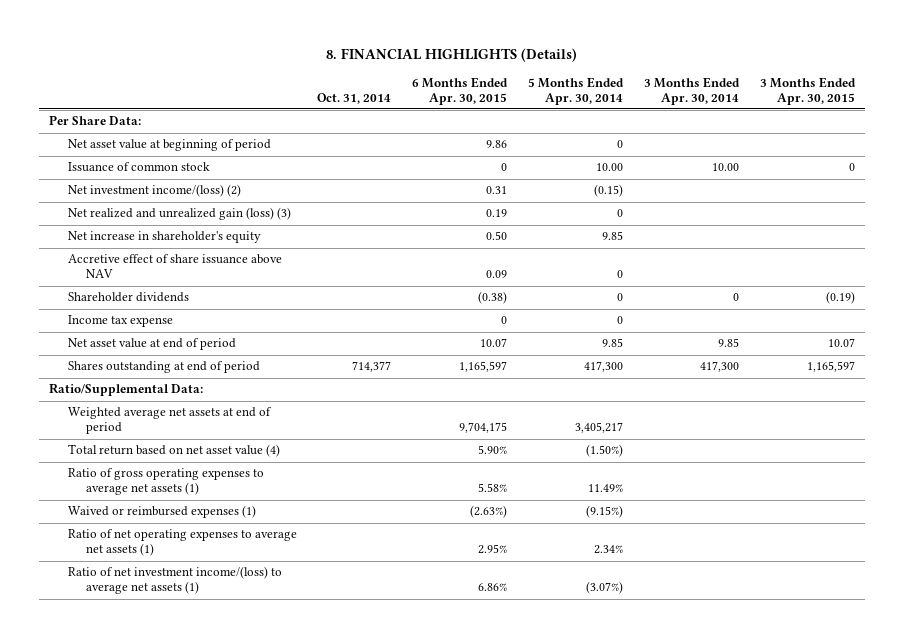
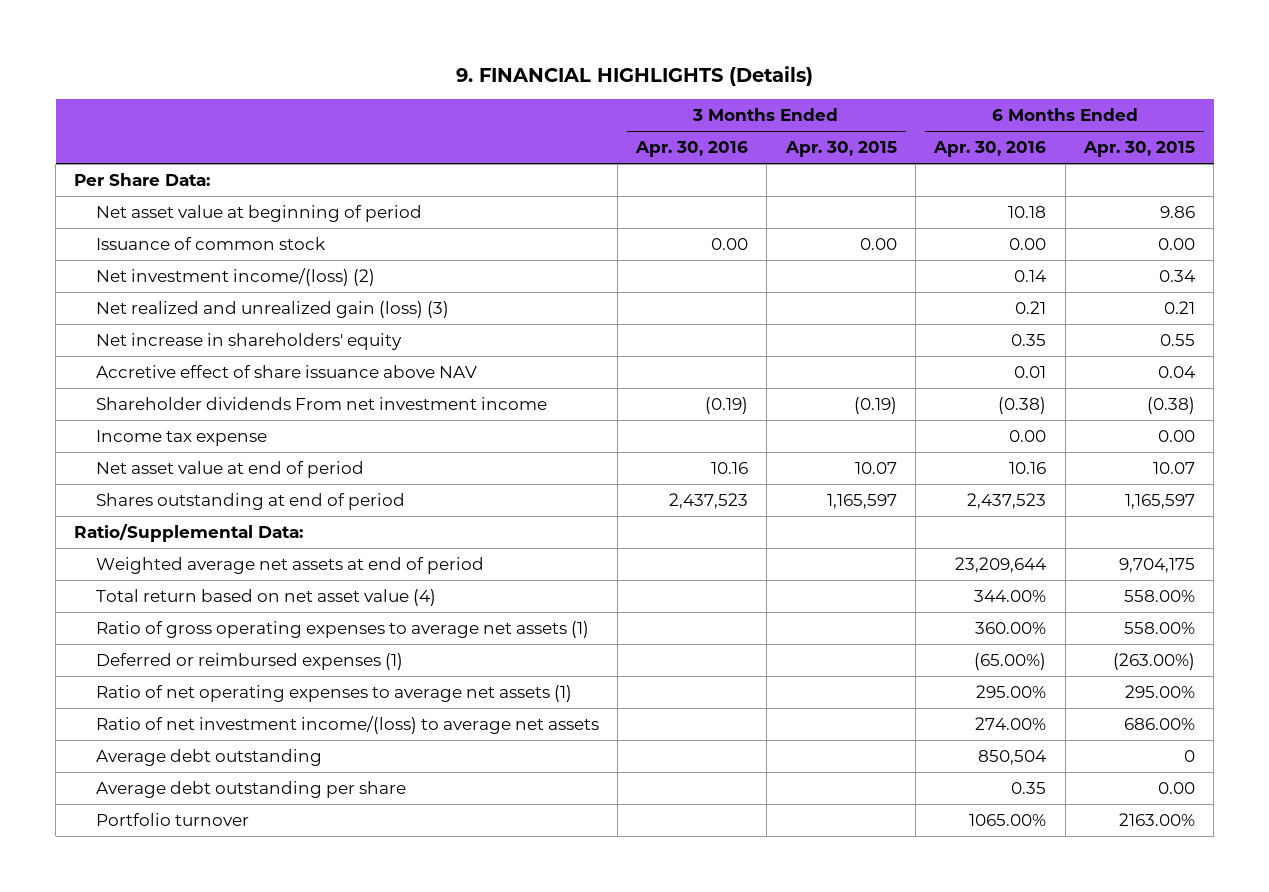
[325,47,577,62] 8. FINANCIAL HIGHLIGHTS (Details) -> [455,66,813,87] 9. FINANCIAL HIGHLIGHTS (Details)
[317,92,392,104] Oct. 31, 2014 -> none
[528,76,625,105] 5 Months Ended Apr. 30, 2014 -> none
[643,76,740,105] 3 Months Ended Apr. 30, 2014 -> none
none -> [635,141,749,158] Apr. 30, 2016
none -> [933,141,1047,158] Apr. 30, 2016
[501,163,508,172] 0 -> [1157,237,1195,250] 0.00
[848,163,855,172] 0 -> [859,237,897,250] 0.00
[486,186,508,195] 0.31 -> [1158,269,1195,282] 0.34
[486,209,508,218] 0.19 -> [1163,300,1195,314] 0.21
[67,231,261,244] Net increase in shareholder's equity -> [95,332,402,350] Net increase in shareholders' equity
[486,231,508,241] 0.50 -> [1159,333,1195,346] 0.55
[486,270,508,279] 0.09 -> [1157,365,1195,378] 0.04
[67,292,189,303] Shareholder dividends -> [95,396,547,410] Shareholder dividends From net investment income
[501,316,508,325] 0 -> [1157,429,1195,442] 0.00
[478,445,508,455] 5.90% -> [1123,589,1195,602] 558.00%
[478,483,508,493] 5.58% -> [1123,621,1195,634] 558.00%
[67,505,256,519] Waived or reimbursed expenses (1) -> [95,652,403,670] Deferred or reimbursed expenses (1)
[470,505,508,519] (2.63%) -> [1112,652,1195,670] (263.00%)
[478,544,508,555] 2.95% -> [1124,684,1195,698] 295.00%
[67,566,282,595] Ratio of net investment income/(loss) to average net assets (1) -> [95,715,599,734] Ratio of net investment income/(loss) to average net assets
[478,583,508,592] 6.86% -> [1123,717,1195,730] 686.00%
none -> [95,748,322,766] Average debt outstanding
none -> [95,780,406,798] Average debt outstanding per share
none -> [95,812,249,826] Portfolio turnover

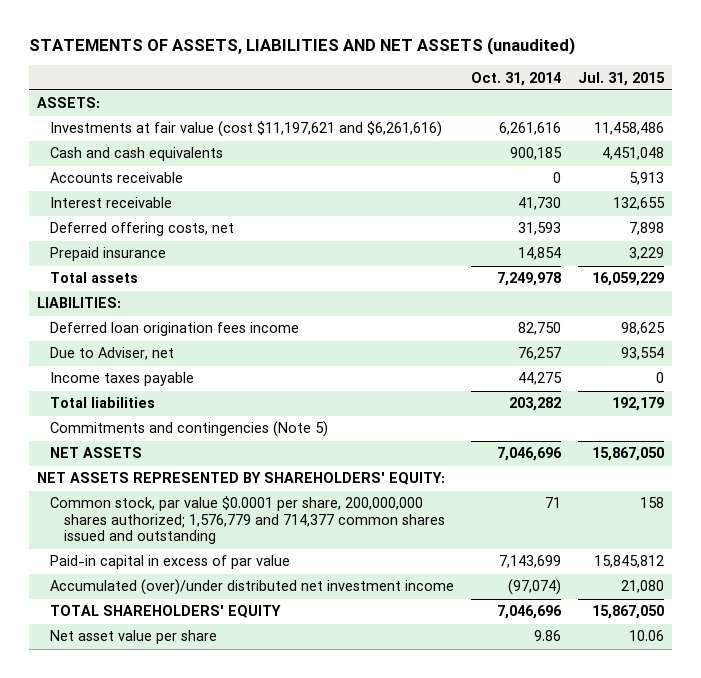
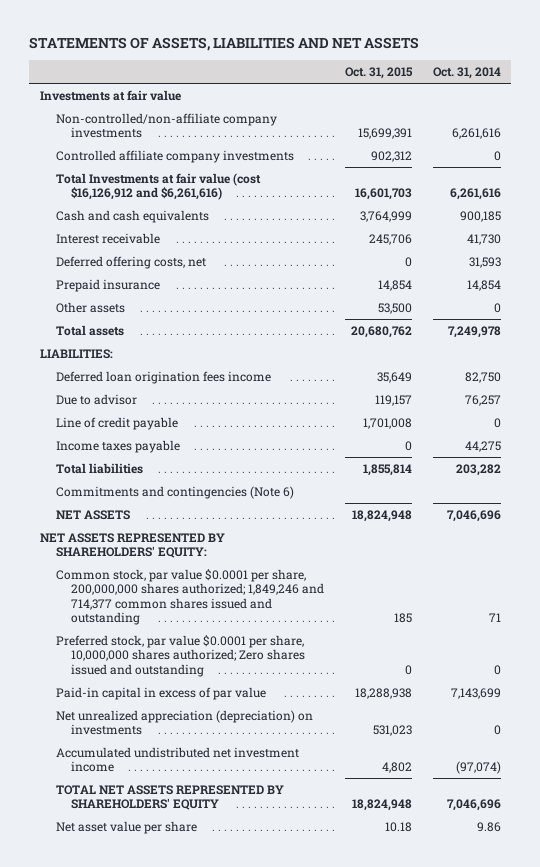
[28,36,575,55] STATEMENTS OF ASSETS, LIABILITIES AND NET ASSETS (unaudited) -> [29,37,420,52] STATEMENTS OF ASSETS, LIABILITIES AND NET ASSETS
[577,71,665,86] Jul. 31, 2015 -> none
none -> [344,67,413,80] Oct. 31, 2015
[37,97,101,109] ASSETS: -> none
none -> [39,89,181,101] Investments at fair value
none -> [55,112,277,139] Non-controlled/non-affiliate company investments
none -> [55,149,294,163] Controlled affiliate company investments
[50,121,443,138] Investments at fair value (cost $11,197,621 and $6,261,616) -> [55,172,261,201] Total Investments at fair value (cost $16,126,912 and $6,261,616)
[50,172,184,184] Accounts receivable -> none
none -> [55,301,125,313] Other assets
[50,347,175,361] Due to Adviser, net -> [55,393,137,405] Due to advisor
none -> [55,416,178,430] Line of credit payable
[50,421,329,438] Commitments and contingencies (Note 5) -> [55,485,294,499] Commitments and contingencies (Note 6)
[50,496,445,545] Common stock, par value $0.0001 per share, 200,000,000 shares authorized; 1,576,779 and 714,377 common shares issued and outstanding -> [55,568,325,625] Common stock, par value $0.0001 per share, 200,000,000 shares authorized; 1,849,246 and 714,377 common shares issued and outstanding
none -> [55,634,306,677] Preferred stock, par value $0.0001 per share, 10,000,000 shares authorized; Zero shares issued and outstanding
none -> [55,709,313,736] Net unrealized appreciation (depreciation) on investments
[50,579,455,596] Accumulated (over)/under distributed net investment income -> [55,746,299,773] Accumulated undistributed net investment income
[50,605,282,619] TOTAL SHAREHOLDERS' EQUITY -> [55,784,284,811] TOTAL NET ASSETS REPRESENTED BY SHAREHOLDERS' EQUITY

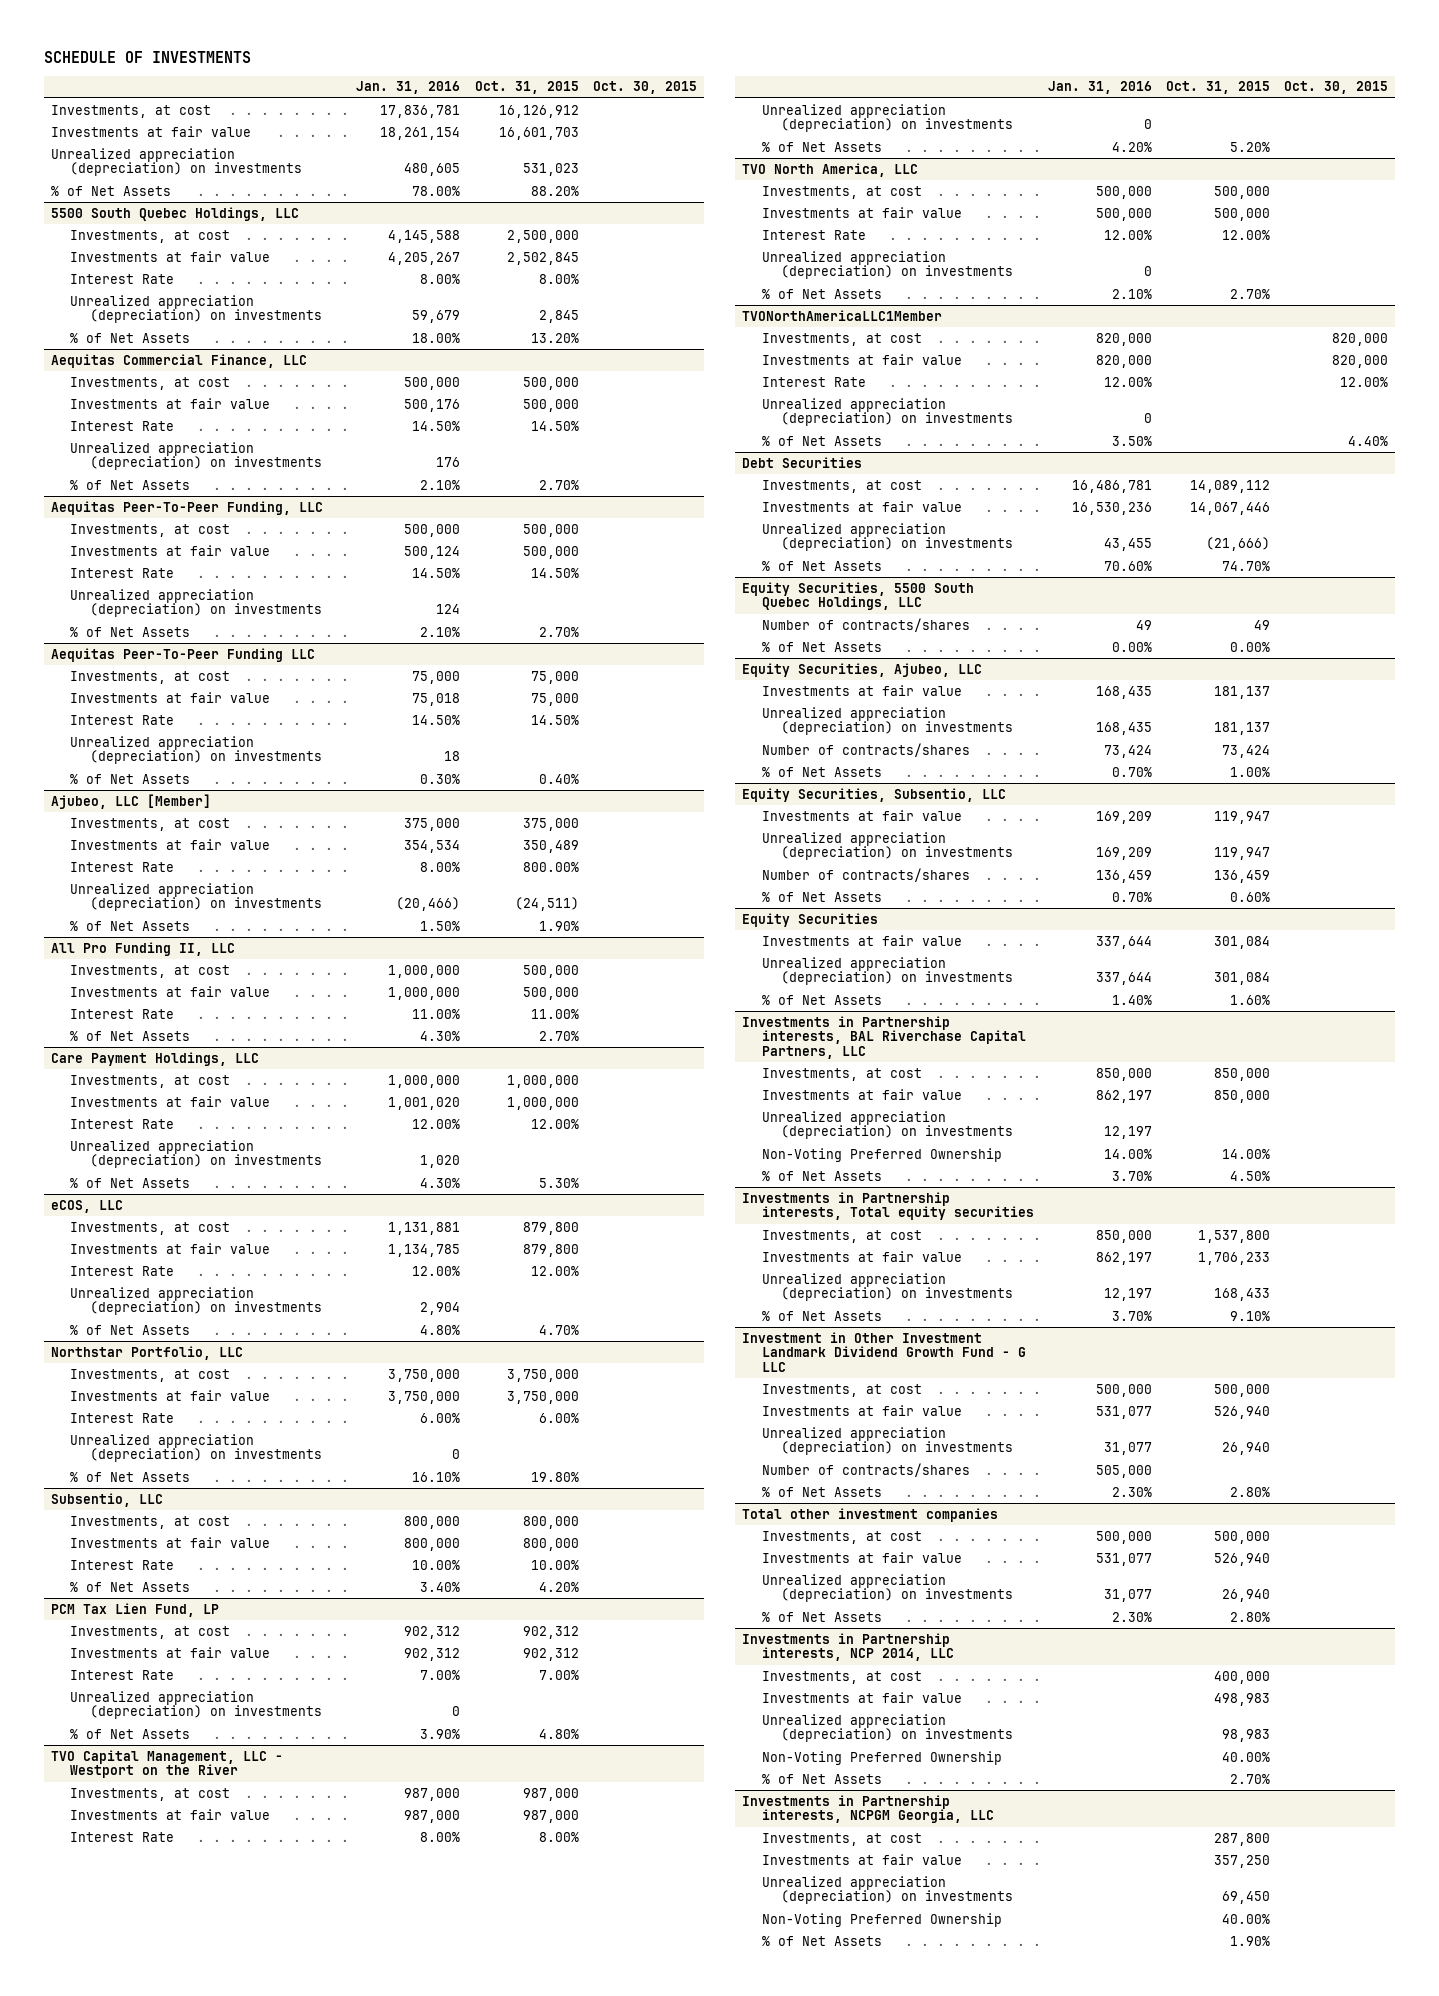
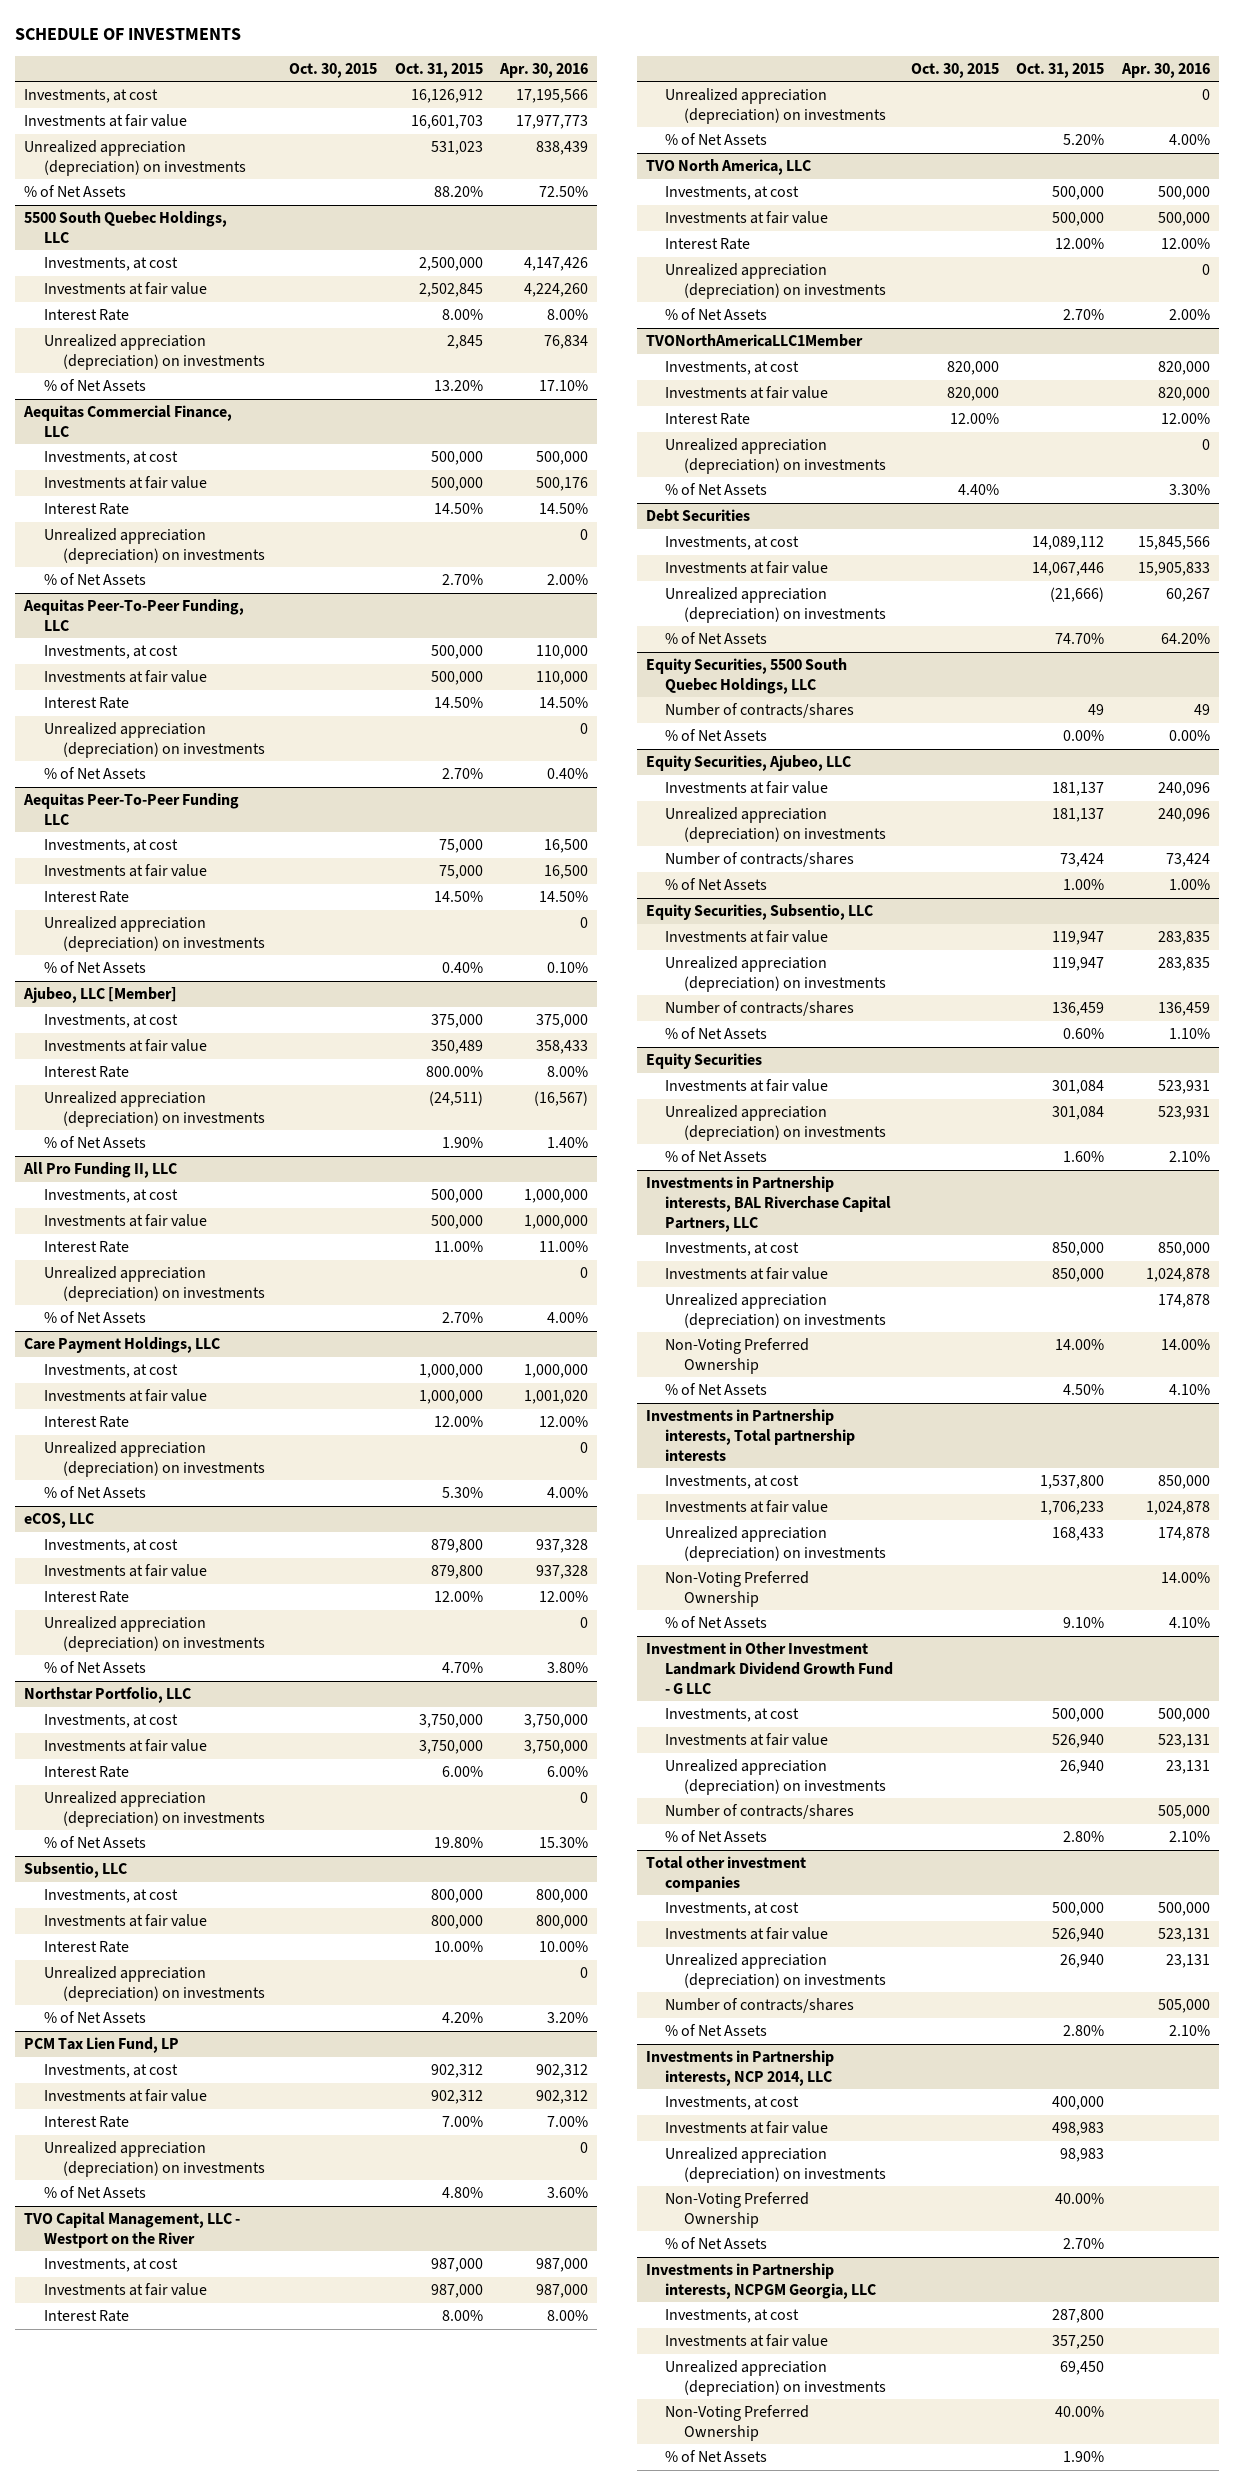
[356,81,461,95] Jan. 31, 2016 -> none
none -> [499,62,589,78] Apr. 30, 2016
none -> [43,1266,265,1302] Unrealized appreciation (depreciation) on investments
none -> [43,1966,265,2002] Unrealized appreciation (depreciation) on investments
[742,1191,1034,1221] Investments in Partnership interests, Total equity securities -> [645,1409,856,1461] Investments in Partnership interests, Total partnership interests
none -> [665,1571,810,1607] Non-Voting Preferred Ownership
none -> [665,1998,855,2014] Number of contracts/shares

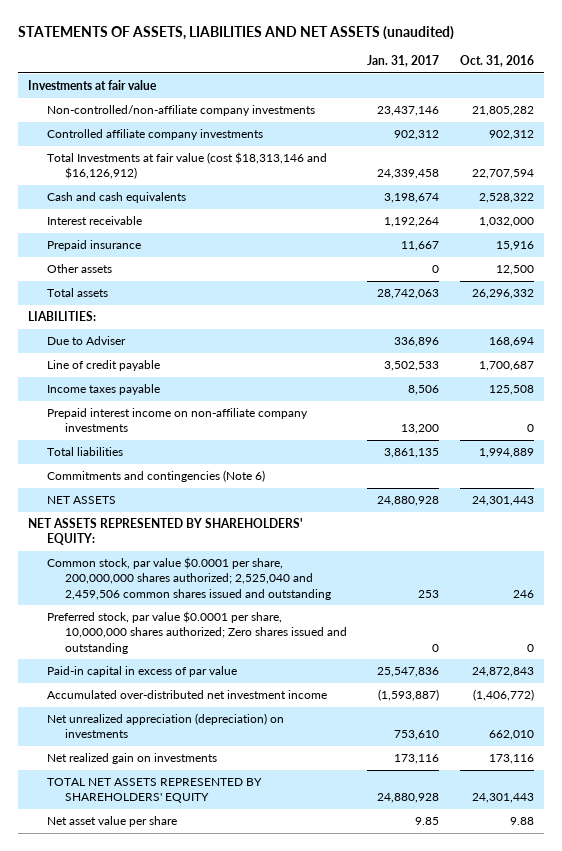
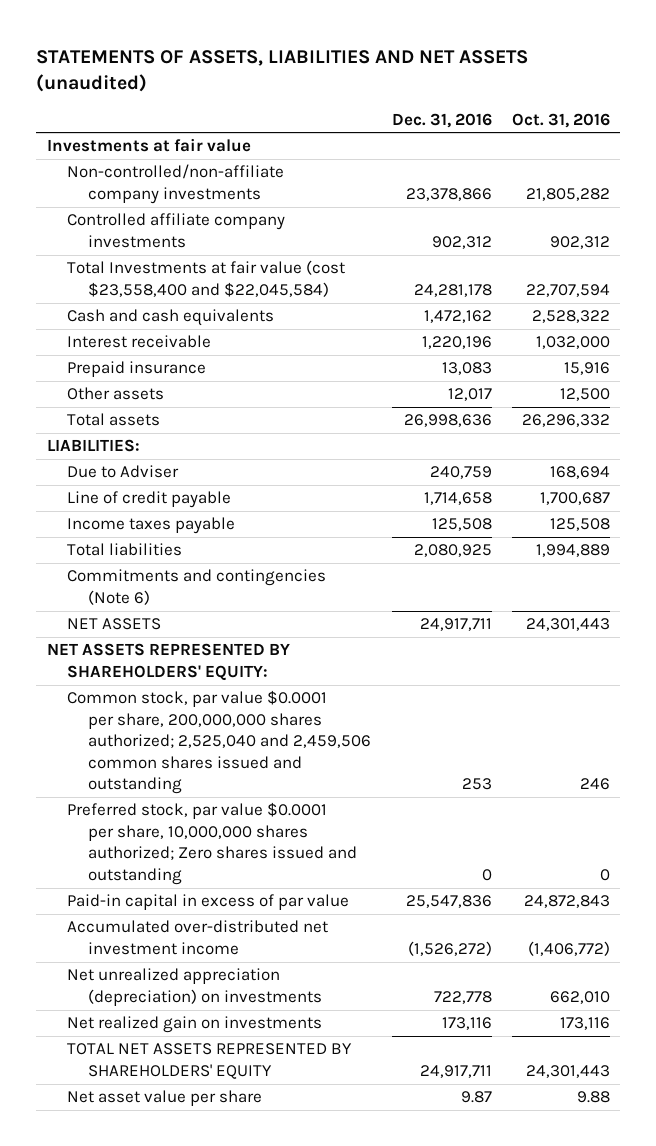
[367,55,440,68] Jan. 31, 2017 -> none
none -> [391,112,492,128] Dec. 31, 2016
[46,152,327,180] Total Investments at fair value (cost $18,313,146 and $16,126,912) -> [67,260,346,297] Total Investments at fair value (cost $23,558,400 and $22,045,584)
[46,408,308,433] Prepaid interest income on non-affiliate company investments -> none

